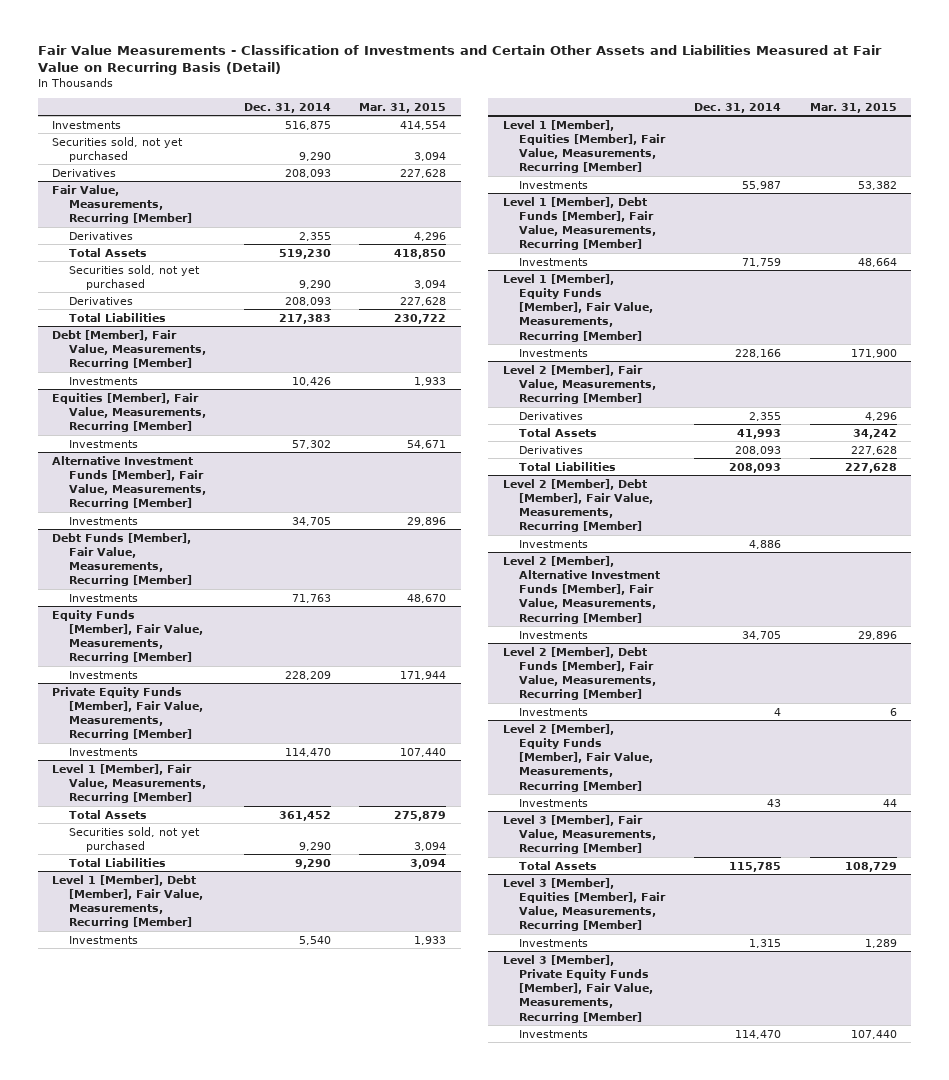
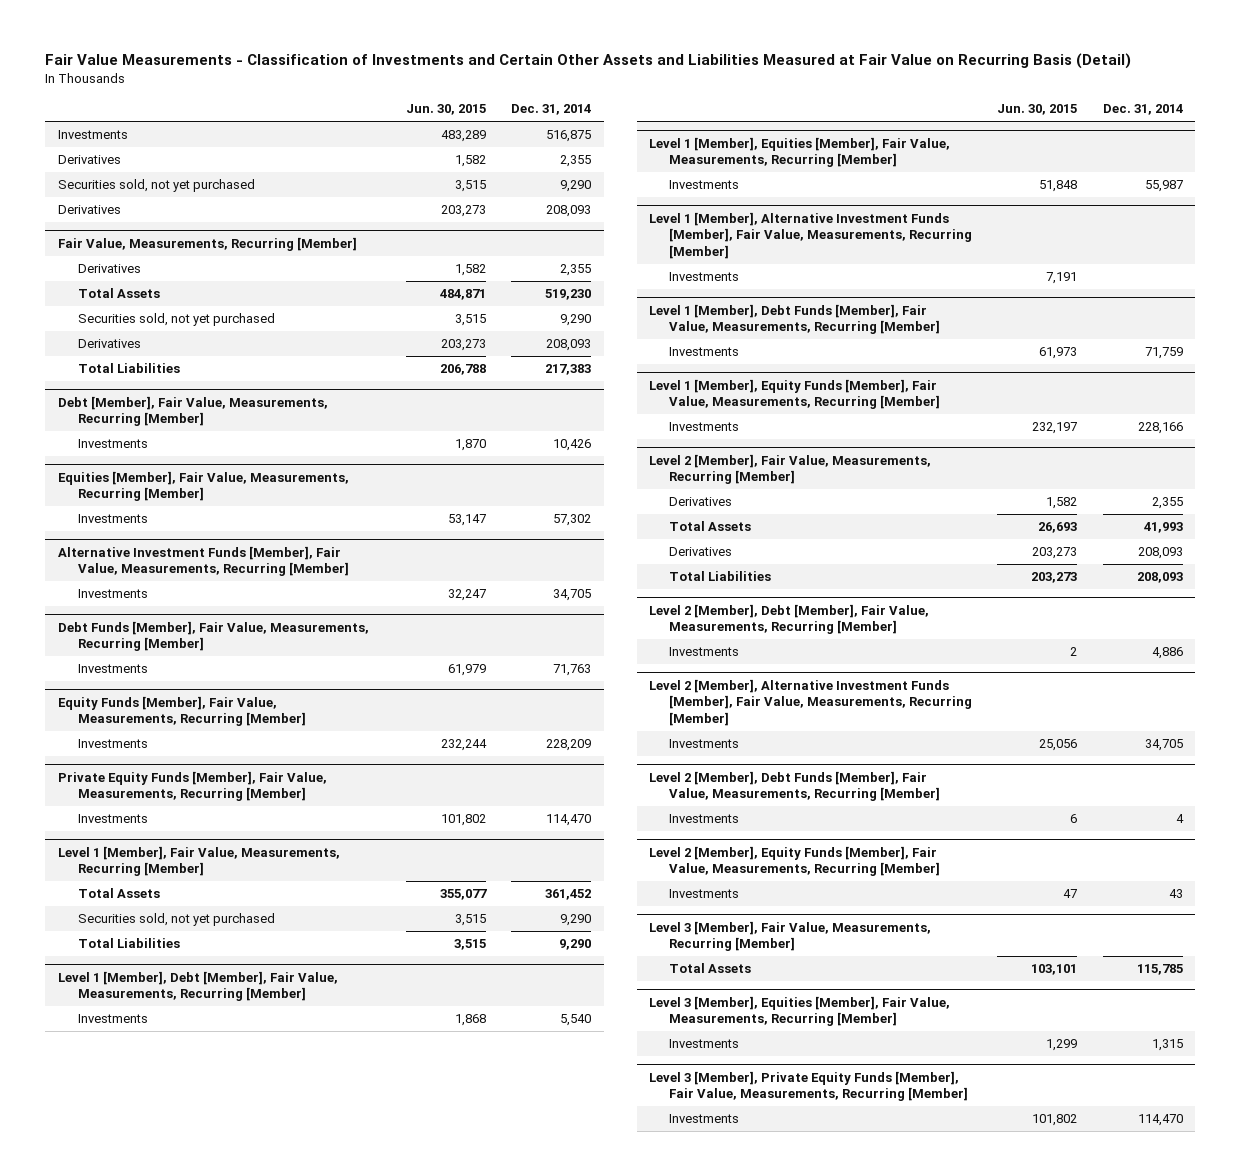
[359,102,447,113] Mar. 31, 2015 -> none
none -> [406,104,487,116] Jun. 30, 2015
none -> [57,155,121,165] Derivatives
none -> [649,211,973,260] Level 1 [Member], Alternative Investment Funds [Member], Fair Value, Measurements, Recurring [Member]
none -> [669,272,740,282] Investments

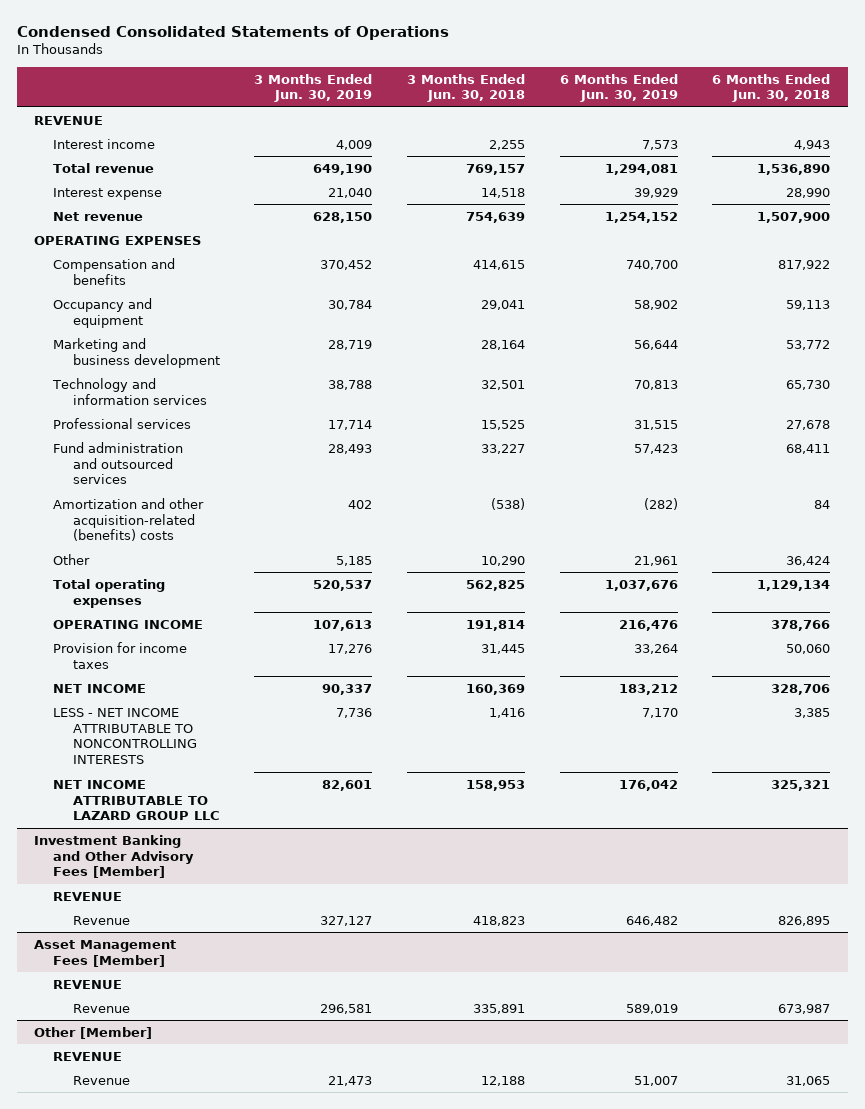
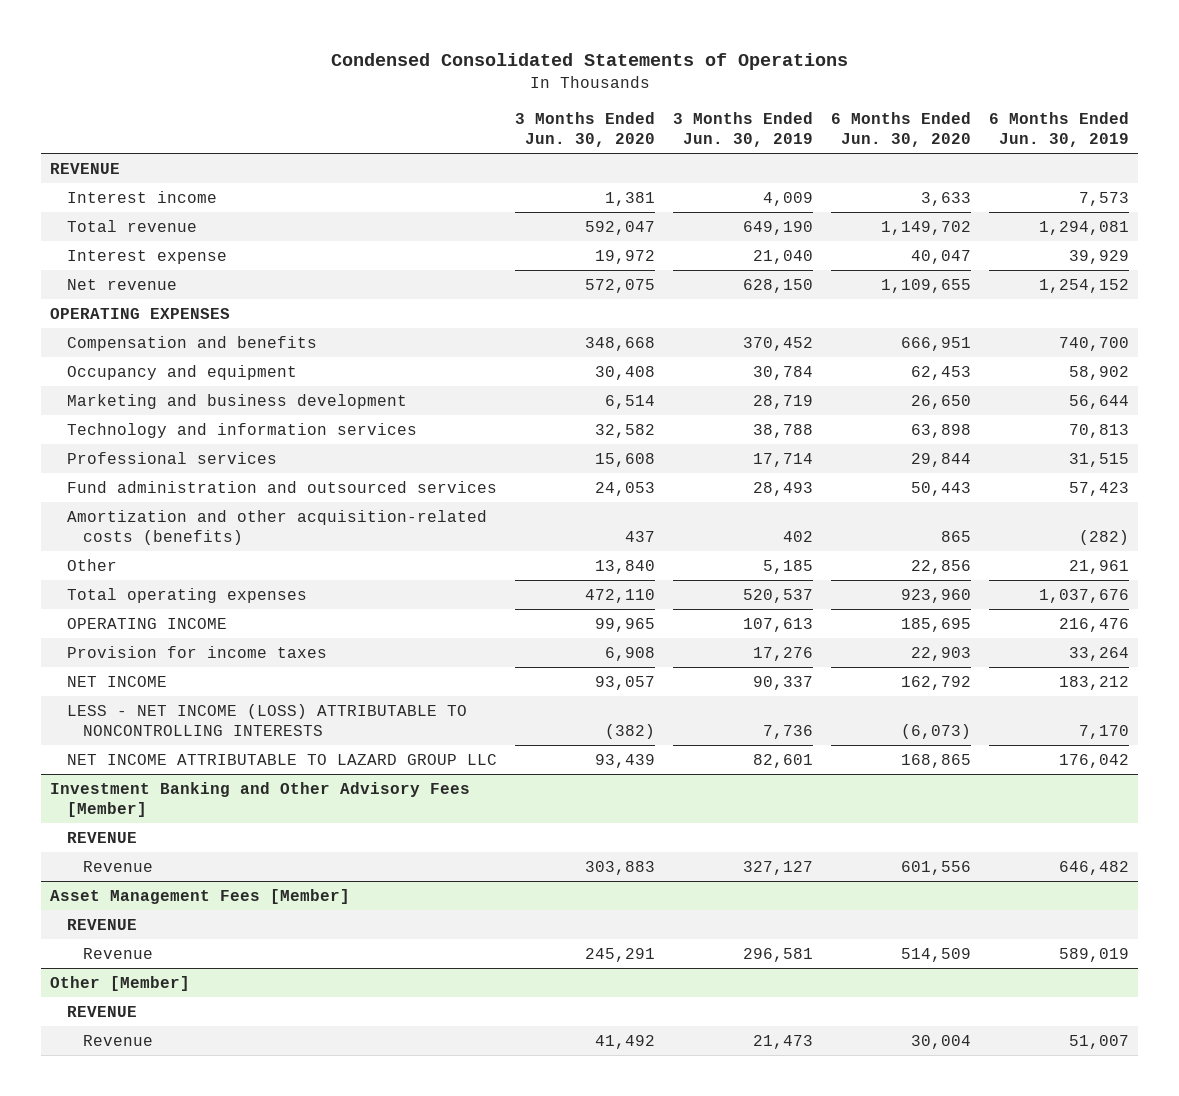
[407,73,526,103] 3 Months Ended Jun. 30, 2018 -> none
[712,73,831,103] 6 Months Ended Jun. 30, 2018 -> none
none -> [514,112,655,147] 3 Months Ended Jun. 30, 2020
none -> [831,112,972,147] 6 Months Ended Jun. 30, 2020
[53,497,205,542] Amortization and other acquisition-related (benefits) costs -> [66,509,487,545] Amortization and other acquisition-related costs (benefits)
[53,707,197,765] LESS - NET INCOME ATTRIBUTABLE TO NONCONTROLLING INTERESTS -> [66,703,467,736] LESS - NET INCOME (LOSS) ATTRIBUTABLE TO NONCONTROLLING INTERESTS

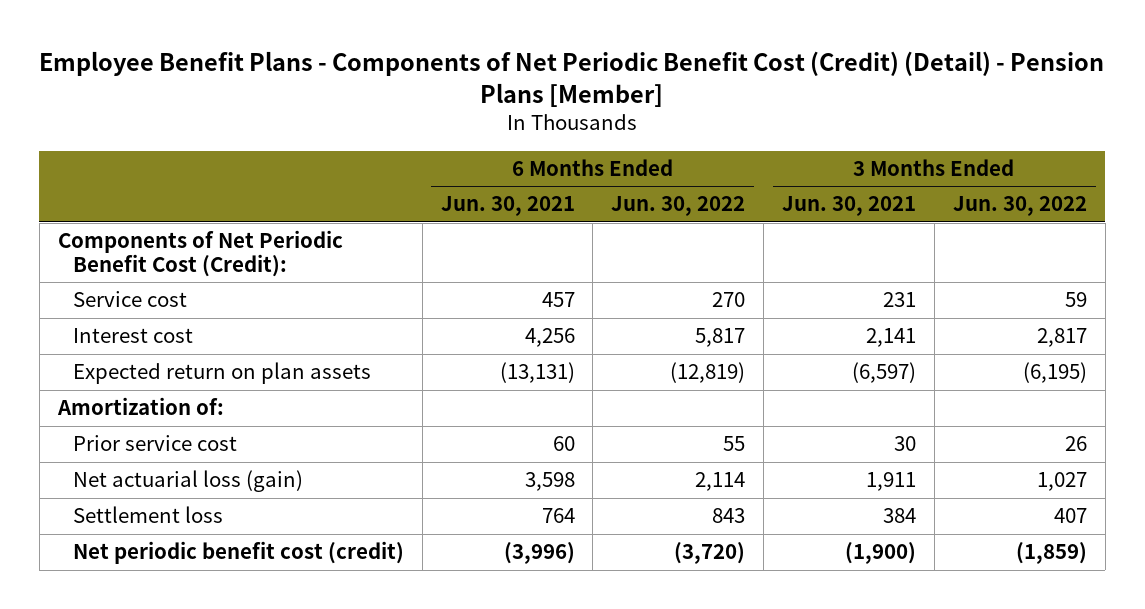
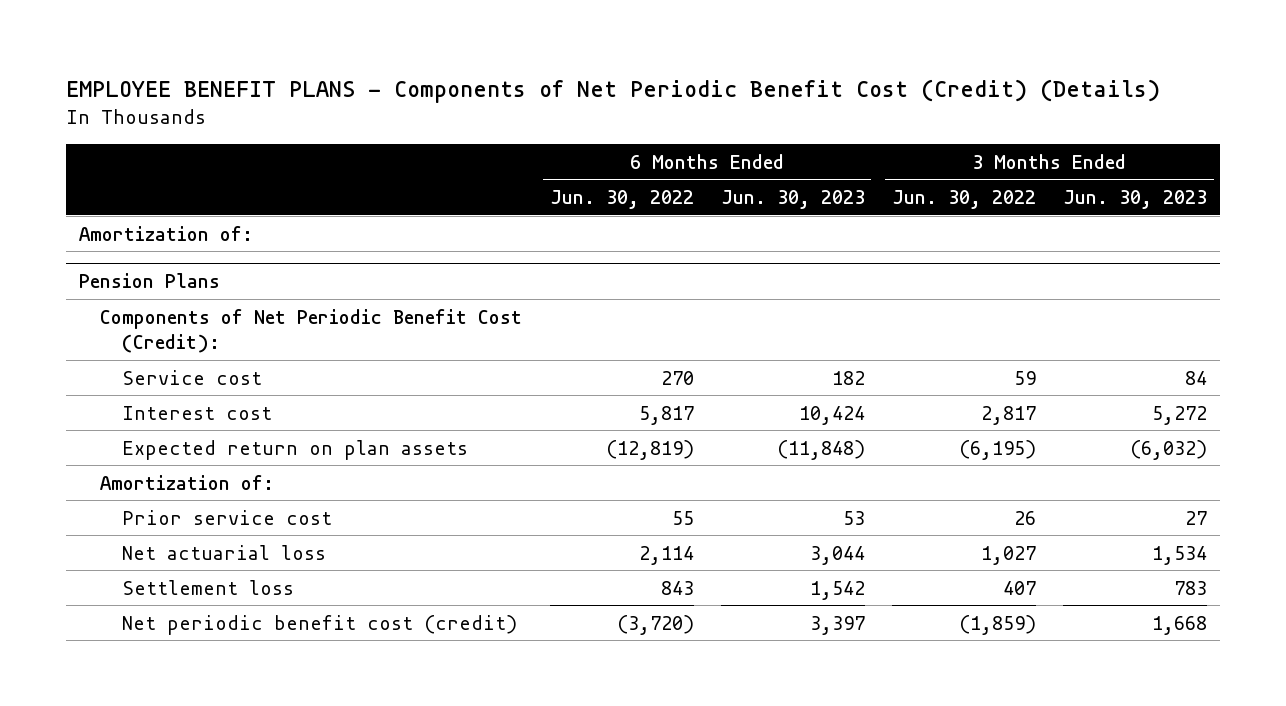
[39,51,1105,107] Employee Benefit Plans - Components of Net Periodic Benefit Cost (Credit) (Detail) - Pension Plans [Member] -> [65,78,1160,103] EMPLOYEE BENEFIT PLANS - Components of Net Periodic Benefit Cost (Credit) (Details)
[440,196,575,217] Jun. 30, 2021 -> none
[781,196,916,217] Jun. 30, 2021 -> none
none -> [720,190,865,210] Jun. 30, 2023
none -> [1062,190,1207,210] Jun. 30, 2023
none -> [79,225,254,241] Amortization of:
none -> [79,273,221,289] Pension Plans
[72,470,303,493] Net actuarial loss (gain) -> [121,544,326,560] Net actuarial loss

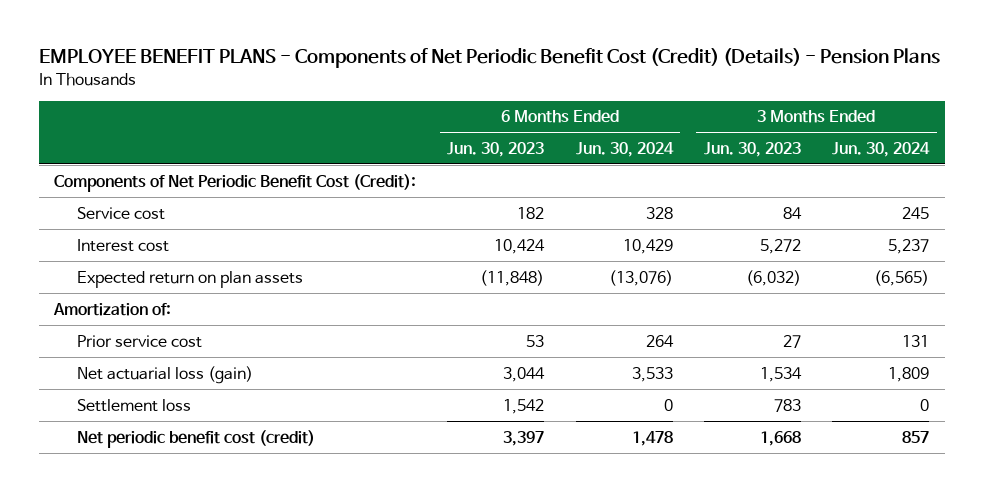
[65,78,1160,103] EMPLOYEE BENEFIT PLANS - Components of Net Periodic Benefit Cost (Credit) (Details) -> [38,48,940,69] EMPLOYEE BENEFIT PLANS - Components of Net Periodic Benefit Cost (Credit) (Details) - Pension Plans
[549,190,694,210] Jun. 30, 2022 -> none
[891,190,1036,210] Jun. 30, 2022 -> none
none -> [575,141,674,157] Jun. 30, 2024
none -> [831,141,930,157] Jun. 30, 2024
[79,225,254,241] Amortization of: -> none
[79,273,221,289] Pension Plans -> none
[121,544,326,560] Net actuarial loss -> [77,365,254,384] Net actuarial loss (gain)

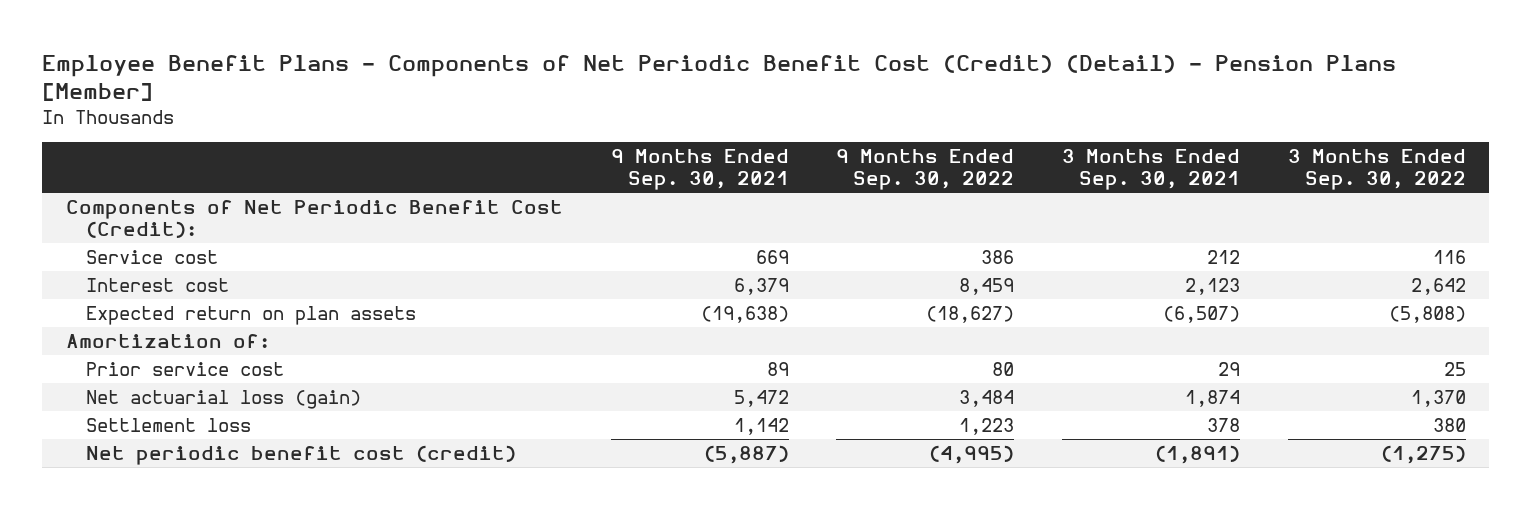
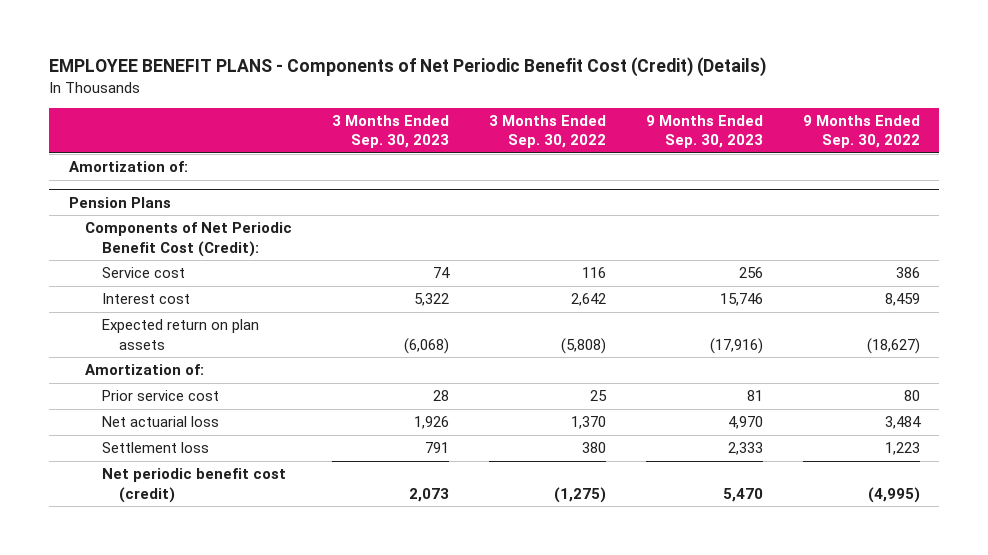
[42,54,1397,102] Employee Benefit Plans - Components of Net Periodic Benefit Cost (Credit) (Detail) - Pension Plans [Member] -> [48,57,766,78] EMPLOYEE BENEFIT PLANS - Components of Net Periodic Benefit Cost (Credit) (Details)
[610,149,789,190] 9 Months Ended Sep. 30, 2021 -> none
[1061,149,1240,190] 3 Months Ended Sep. 30, 2021 -> none
none -> [332,115,450,149] 3 Months Ended Sep. 30, 2023
none -> [645,115,763,149] 9 Months Ended Sep. 30, 2023
none -> [68,161,188,173] Amortization of:
none -> [68,196,171,208] Pension Plans
[85,390,361,410] Net actuarial loss (gain) -> [102,416,220,428] Net actuarial loss

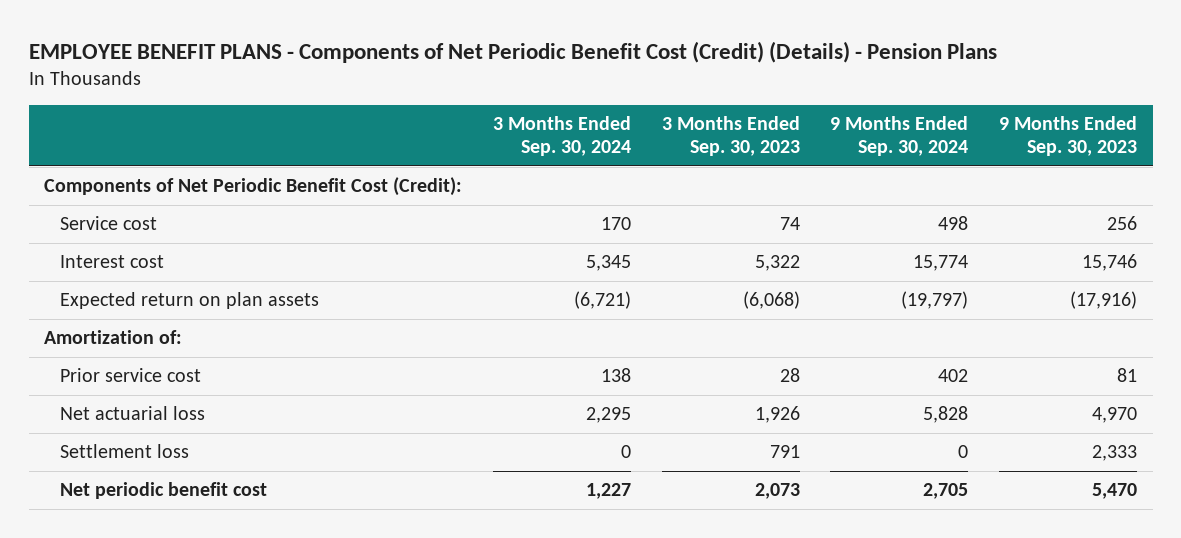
[48,57,766,78] EMPLOYEE BENEFIT PLANS - Components of Net Periodic Benefit Cost (Credit) (Details) -> [28,40,997,63] EMPLOYEE BENEFIT PLANS - Components of Net Periodic Benefit Cost (Credit) (Details) - Pension Plans
[488,115,606,149] 3 Months Ended Sep. 30, 2022 -> none
[802,115,920,149] 9 Months Ended Sep. 30, 2022 -> none
none -> [492,116,631,157] 3 Months Ended Sep. 30, 2024
none -> [830,116,969,157] 9 Months Ended Sep. 30, 2024
[68,161,188,173] Amortization of: -> none
[68,196,171,208] Pension Plans -> none
[102,468,287,503] Net periodic benefit cost (credit) -> [59,482,267,500] Net periodic benefit cost

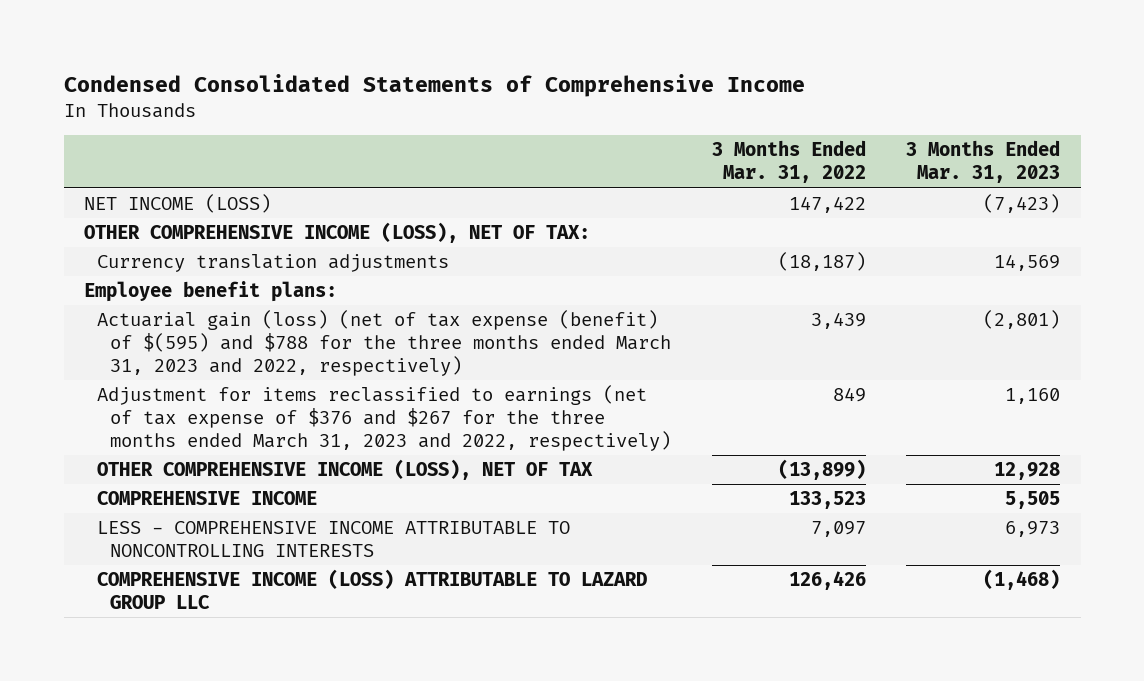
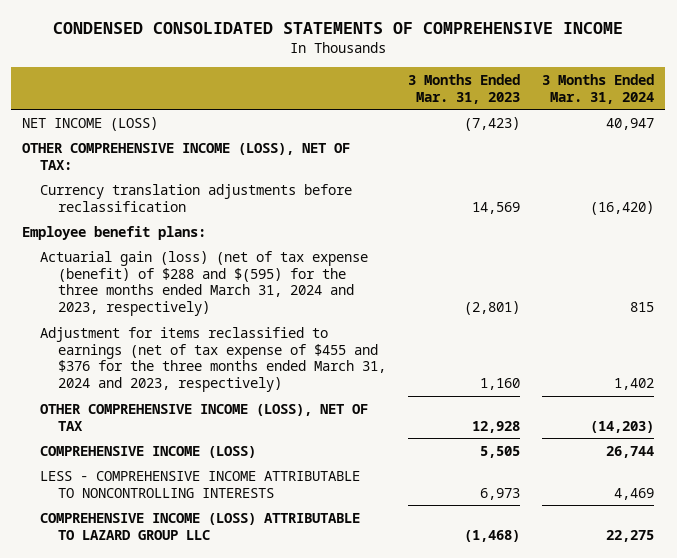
[63,74,805,98] Condensed Consolidated Statements of Comprehensive Income -> [53,21,624,34] CONDENSED CONSOLIDATED STATEMENTS OF COMPREHENSIVE INCOME
[711,140,866,184] 3 Months Ended Mar. 31, 2022 -> none
none -> [542,73,655,104] 3 Months Ended Mar. 31, 2024
[97,254,450,273] Currency translation adjustments -> [40,183,353,212] Currency translation adjustments before reclassification
[97,310,672,376] Actuarial gain (loss) (net of tax expense (benefit) of $(595) and $788 for the three months ended March 31, 2023 and 2022, respectively) -> [40,250,369,316] Actuarial gain (loss) (net of tax expense (benefit) of $288 and $(595) for the three months ended March 31, 2024 and 2023, respectively)
[97,385,672,451] Adjustment for items reclassified to earnings (net of tax expense of $376 and $267 for the three months ended March 31, 2023 and 2022, respectively) -> [40,326,387,392] Adjustment for items reclassified to earnings (net of tax expense of $455 and $376 for the three months ended March 31, 2024 and 2023, respectively)
[97,491,318,506] COMPREHENSIVE INCOME -> [40,445,257,458] COMPREHENSIVE INCOME (LOSS)

